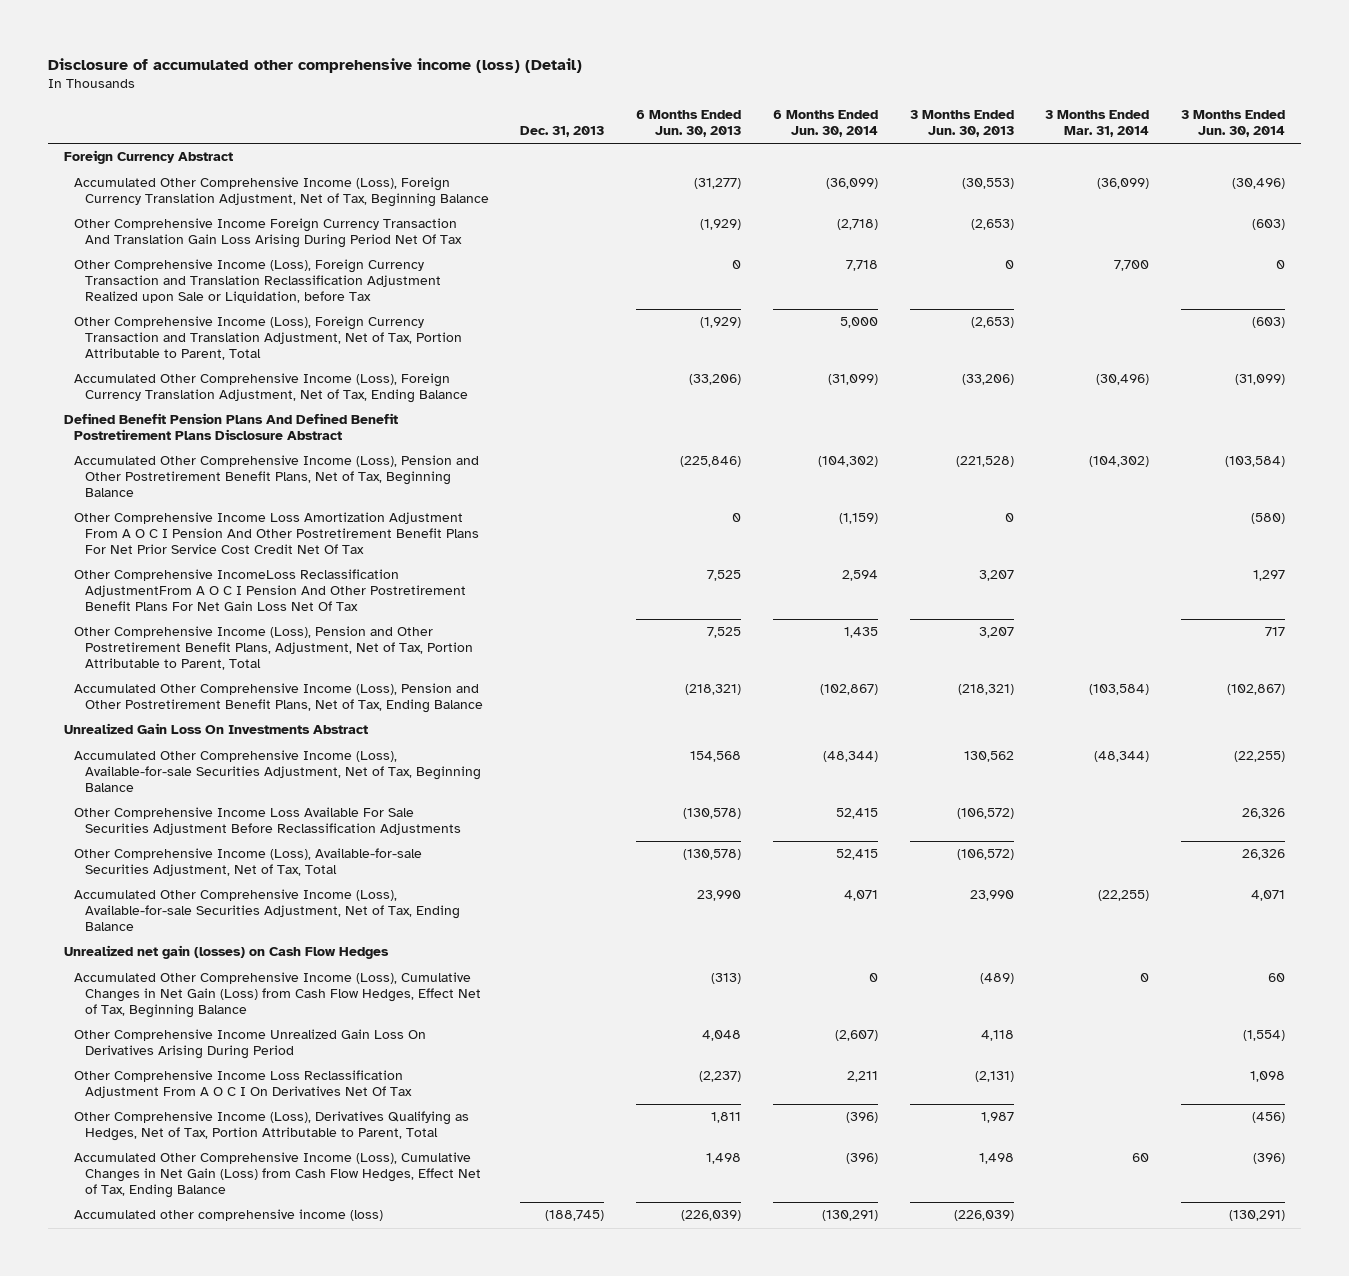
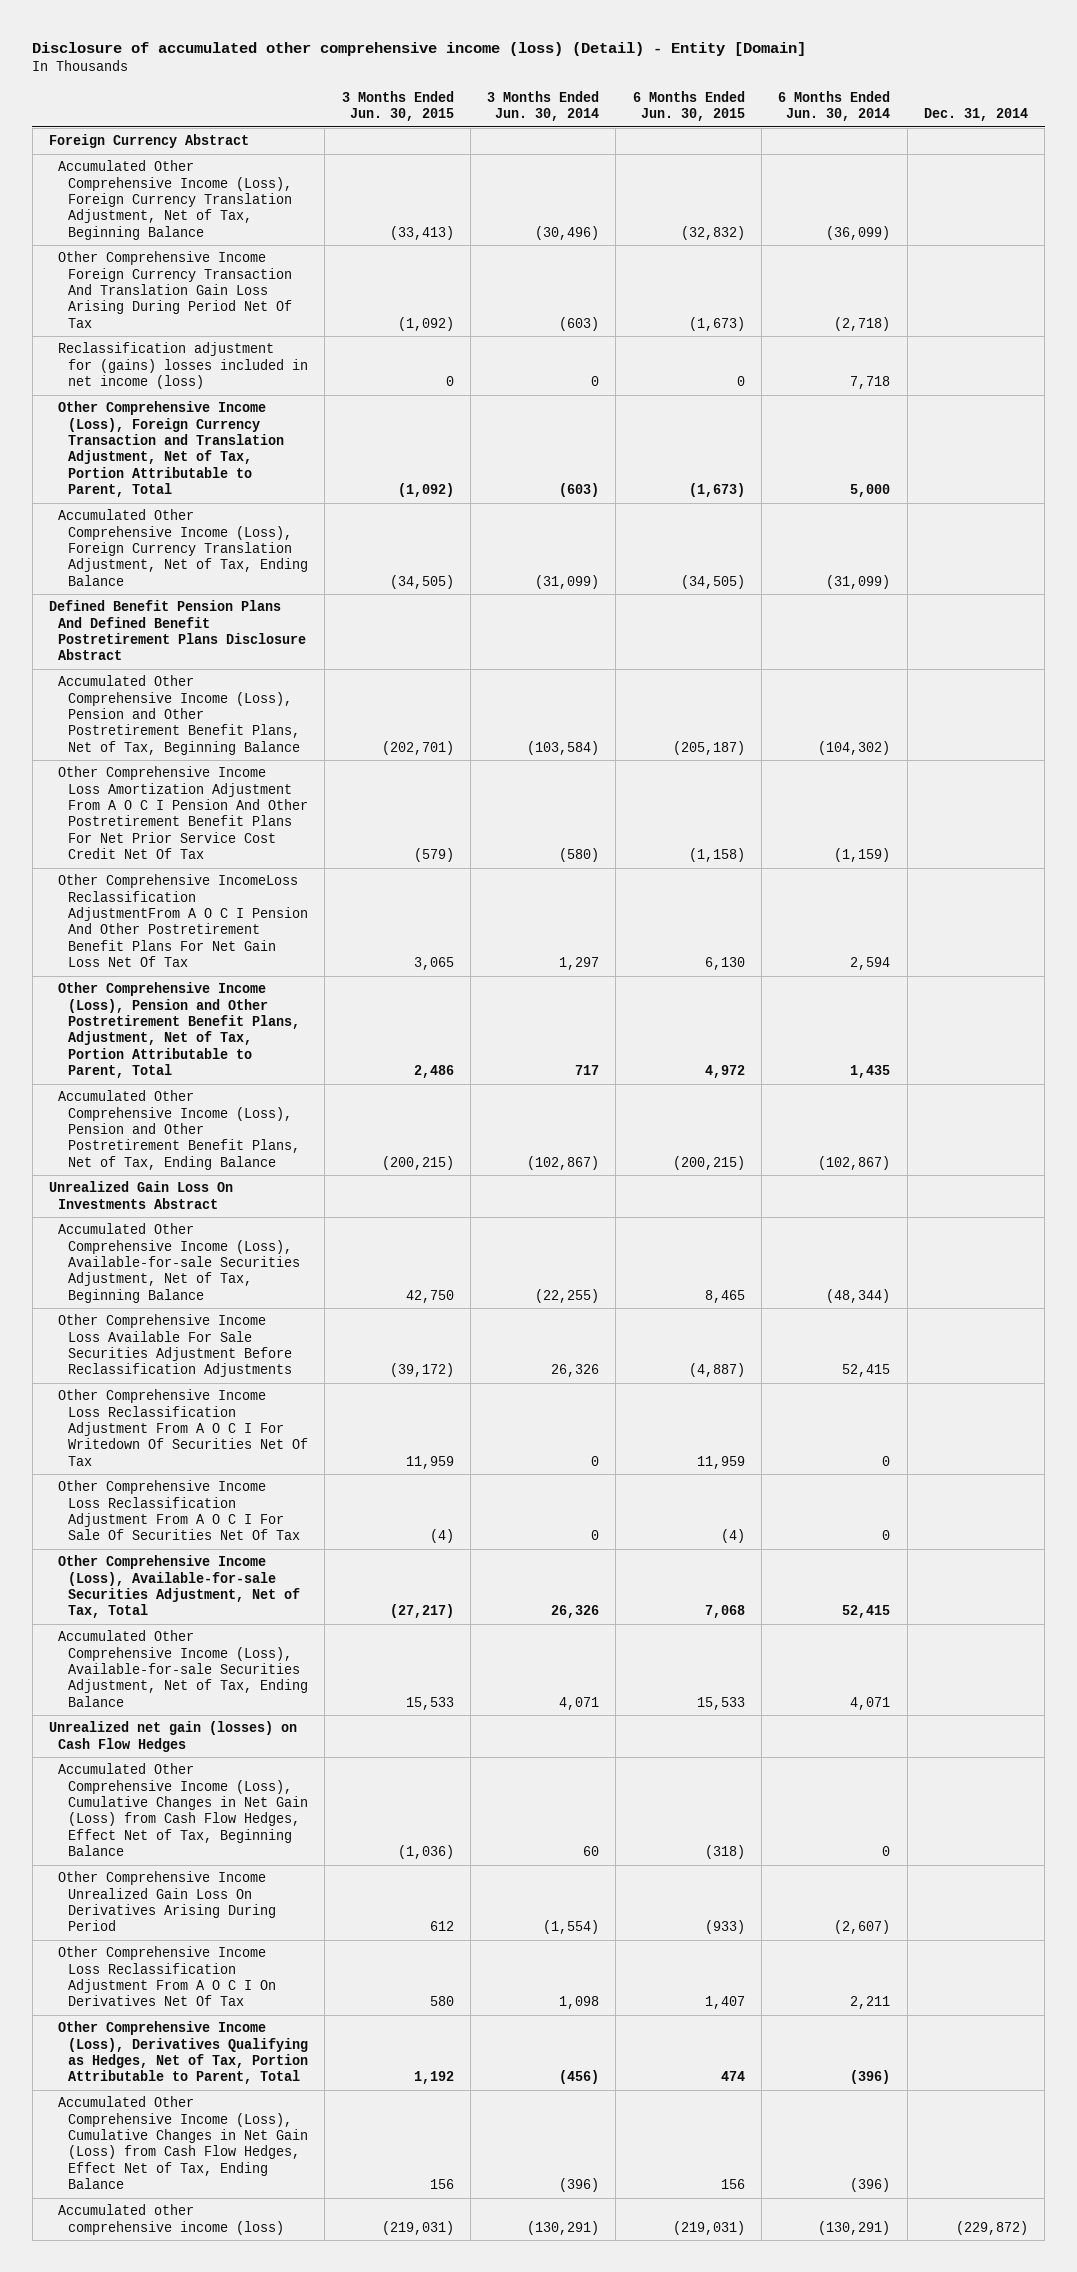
[48,57,583,73] Disclosure of accumulated other comprehensive income (loss) (Detail) -> [32,41,807,56] Disclosure of accumulated other comprehensive income (loss) (Detail) - Entity [Domain]
[520,126,605,138] Dec. 31, 2013 -> none
[636,110,742,138] 6 Months Ended Jun. 30, 2013 -> none
[909,110,1014,138] 3 Months Ended Jun. 30, 2013 -> none
[1045,110,1150,138] 3 Months Ended Mar. 31, 2014 -> none
none -> [341,90,454,121] 3 Months Ended Jun. 30, 2015
none -> [632,90,745,121] 6 Months Ended Jun. 30, 2015
none -> [923,107,1028,121] Dec. 31, 2014
[74,259,441,304] Other Comprehensive Income (Loss), Foreign Currency Transaction and Translation Reclassification Adjustment Realized upon Sale or Liquidation, before Tax -> [58,342,308,390] Reclassification adjustment for (gains) losses included in net income (loss)
none -> [58,1389,308,1466] Other Comprehensive Income Loss Reclassification Adjustment From A O C I For Writedown Of Securities Net Of Tax
none -> [58,1480,300,1541] Other Comprehensive Income Loss Reclassification Adjustment From A O C I For Sale Of Securities Net Of Tax

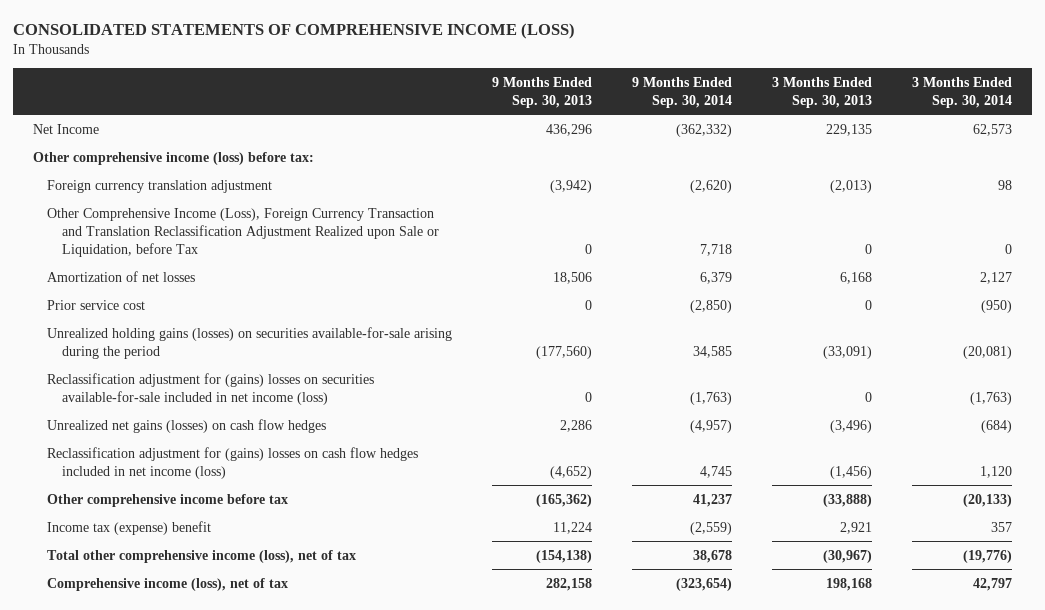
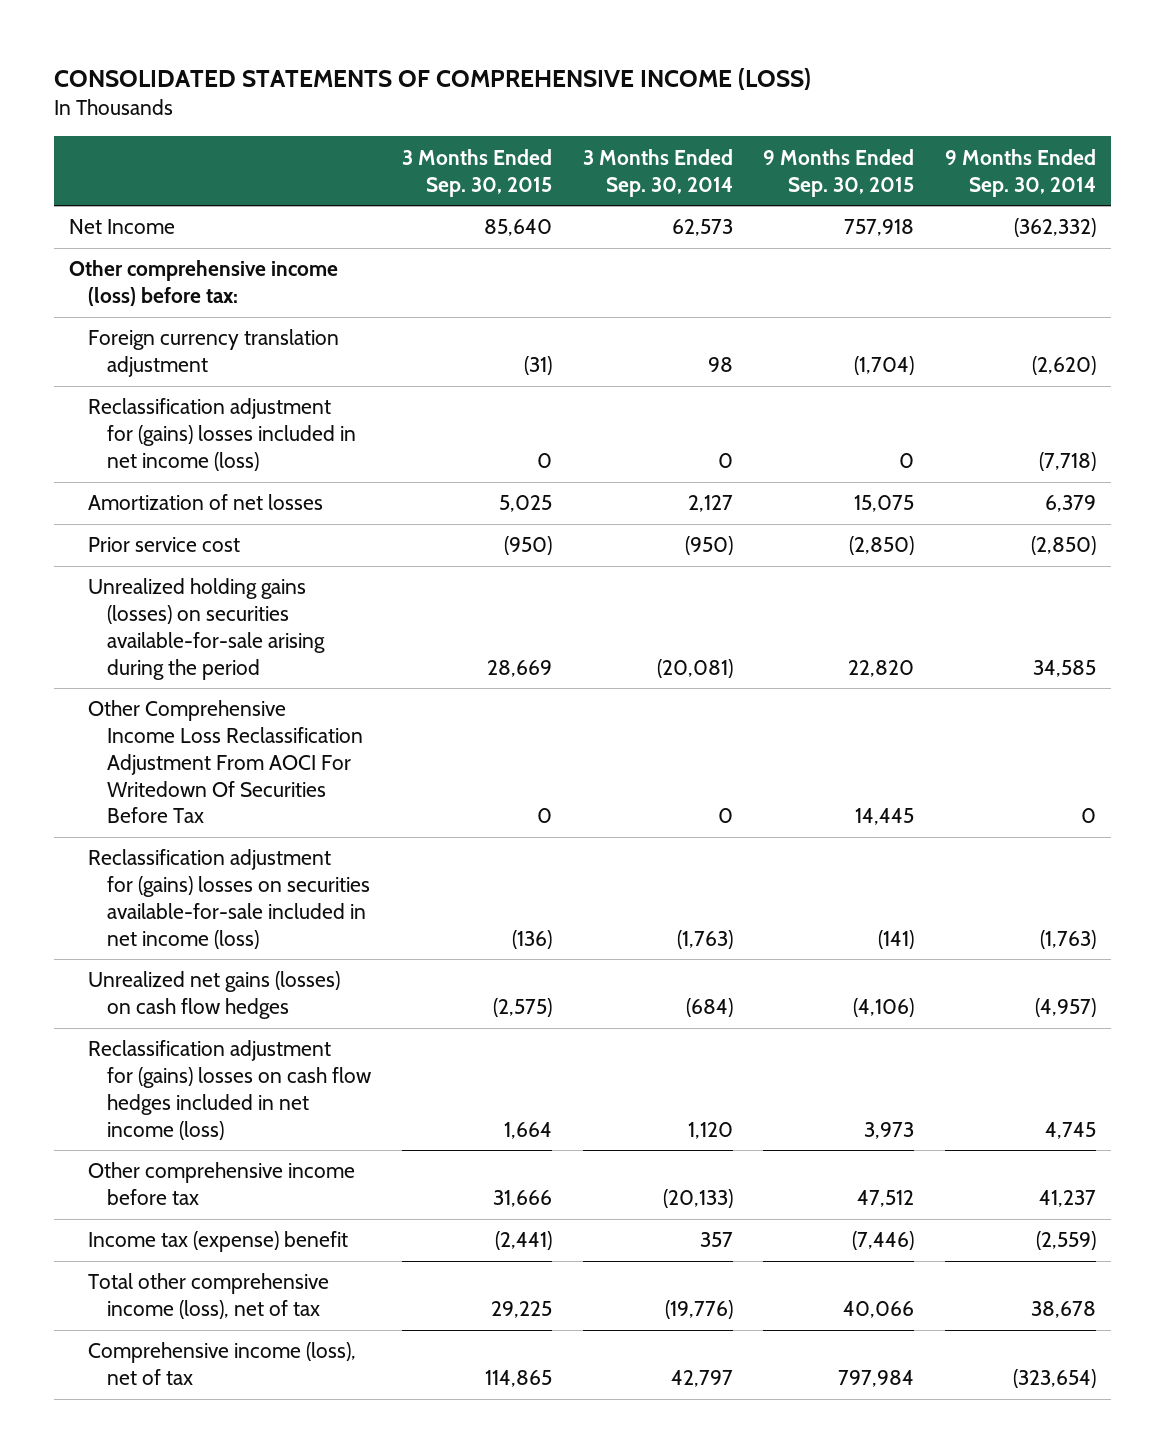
[492,76,593,109] 9 Months Ended Sep. 30, 2013 -> none
[772,76,873,109] 3 Months Ended Sep. 30, 2013 -> none
none -> [402,148,553,197] 3 Months Ended Sep. 30, 2015
none -> [763,148,915,197] 9 Months Ended Sep. 30, 2015
[47,207,439,257] Other Comprehensive Income (Loss), Foreign Currency Transaction and Translation Reclassification Adjustment Realized upon Sale or Liquidation, before Tax -> none
none -> [88,398,357,471] Reclassification adjustment for (gains) losses included in net income (loss)
none -> [88,700,364,824] Other Comprehensive Income Loss Reclassification Adjustment From AOCI For Writedown Of Securities Before Tax

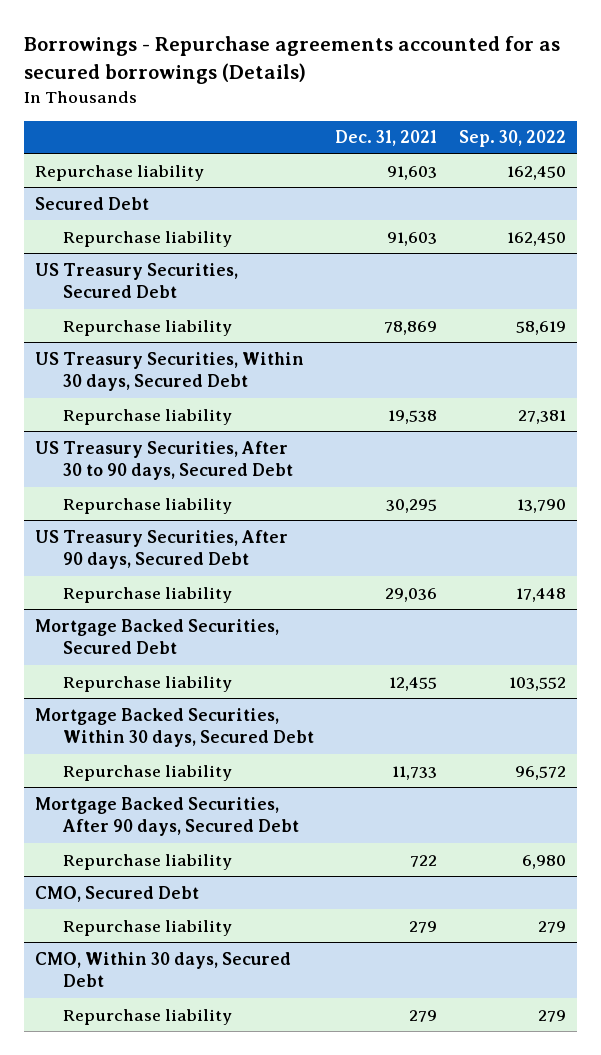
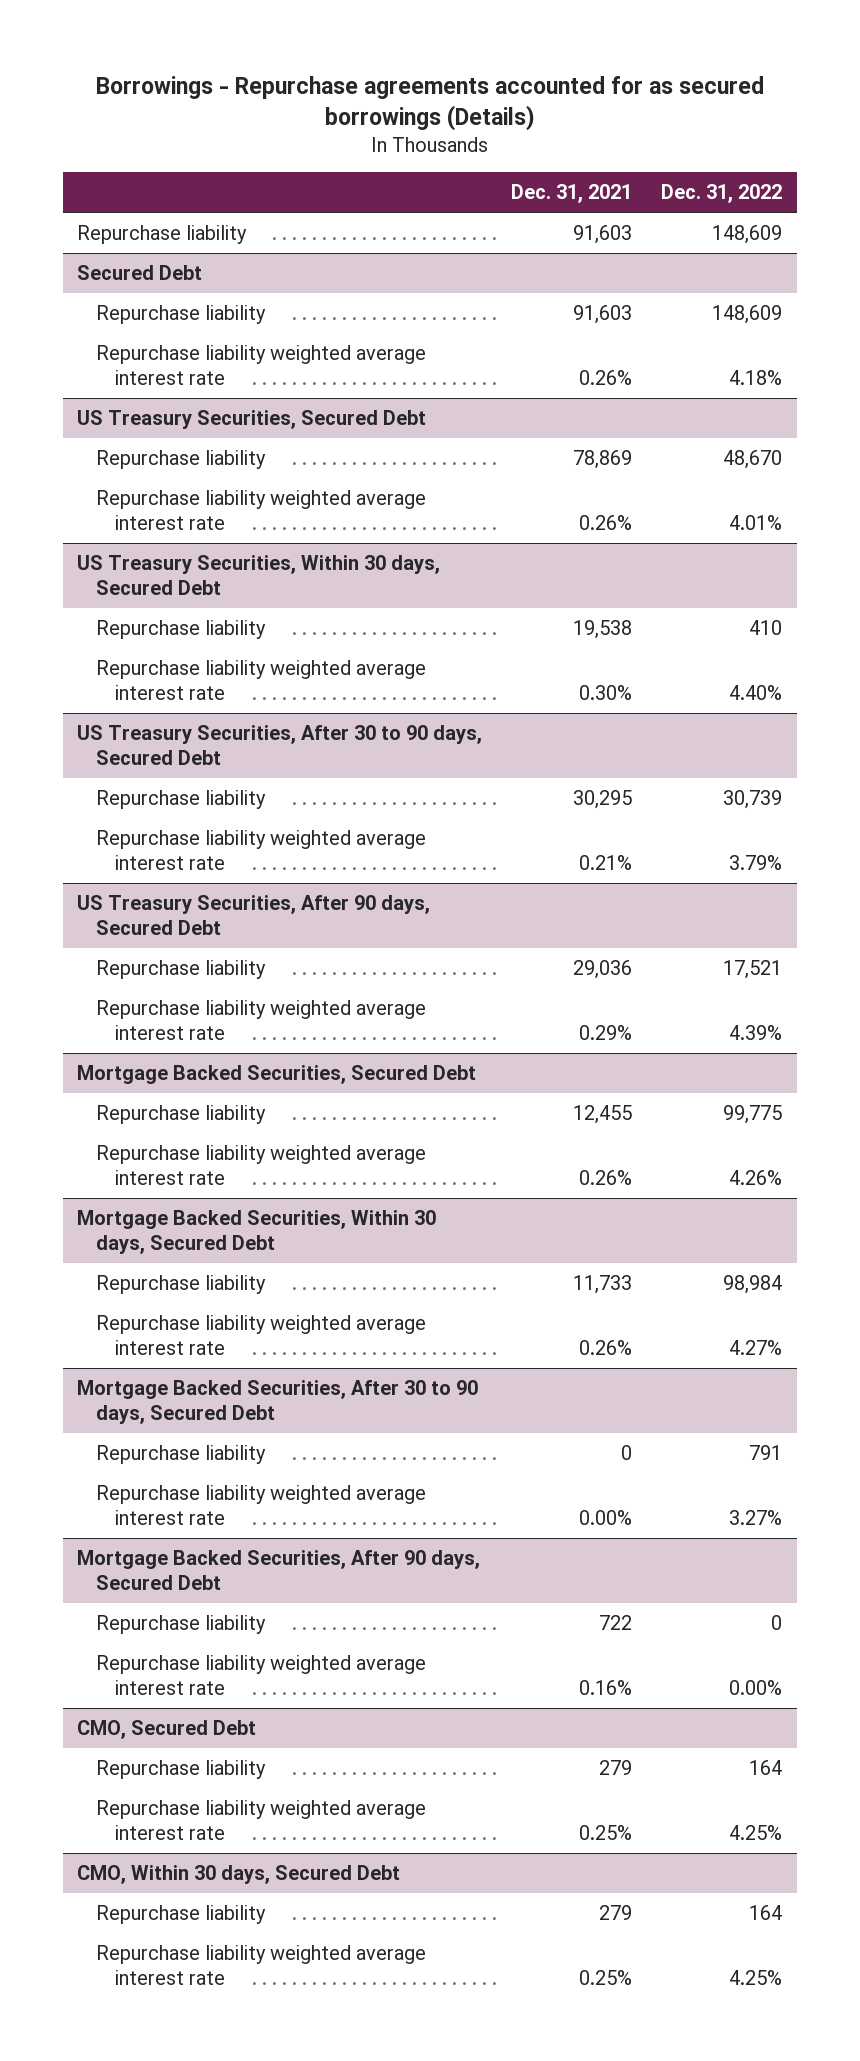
[459,130,567,148] Sep. 30, 2022 -> none
none -> [661,184,783,204] Dec. 31, 2022
none -> [96,345,427,386] Repurchase liability weighted average interest rate
none -> [96,490,427,531] Repurchase liability weighted average interest rate
none -> [96,660,427,701] Repurchase liability weighted average interest rate
none -> [96,830,427,871] Repurchase liability weighted average interest rate
none -> [96,1000,427,1041] Repurchase liability weighted average interest rate
none -> [96,1145,427,1186] Repurchase liability weighted average interest rate
none -> [96,1315,427,1356] Repurchase liability weighted average interest rate
none -> [77,1380,479,1425] Mortgage Backed Securities, After 30 to 90 days, Secured Debt
none -> [96,1445,267,1465] Repurchase liability
none -> [96,1485,427,1526] Repurchase liability weighted average interest rate
none -> [96,1655,427,1696] Repurchase liability weighted average interest rate
none -> [96,1800,427,1841] Repurchase liability weighted average interest rate
none -> [96,1945,427,1986] Repurchase liability weighted average interest rate

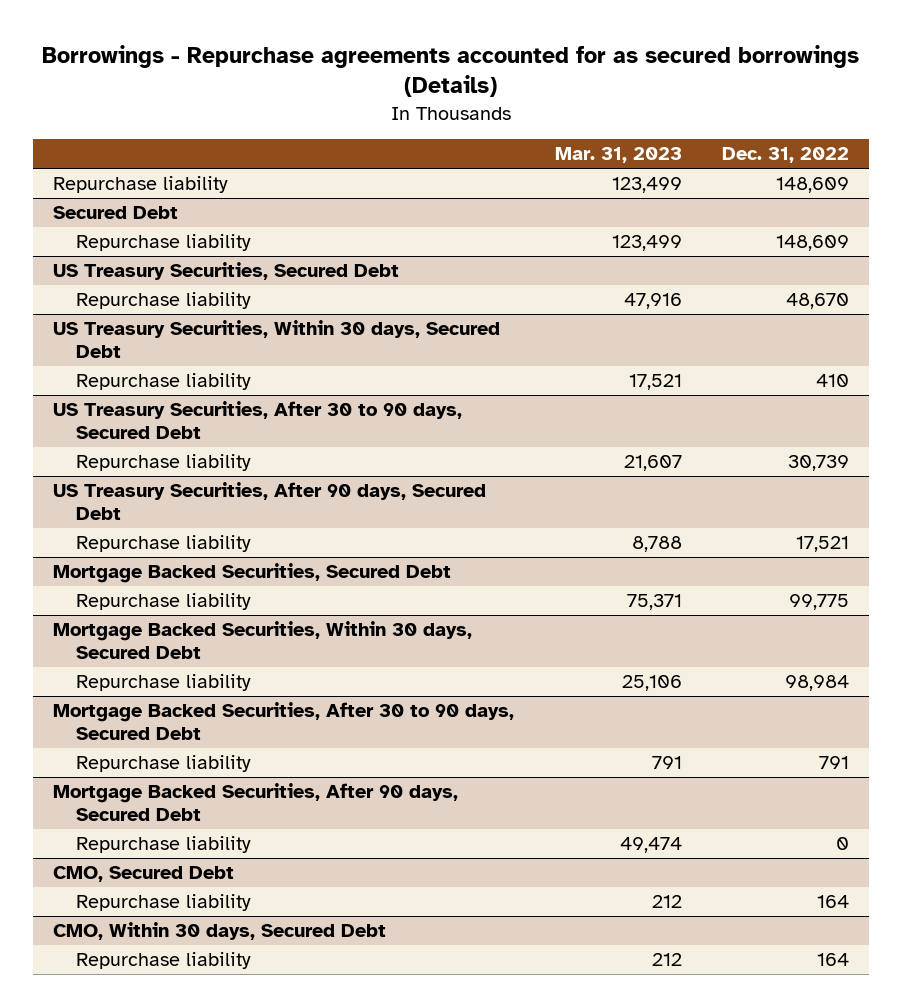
[511,184,633,204] Dec. 31, 2021 -> none
none -> [554,147,682,164] Mar. 31, 2023
[96,345,427,386] Repurchase liability weighted average interest rate -> none
[96,490,427,531] Repurchase liability weighted average interest rate -> none
[96,660,427,701] Repurchase liability weighted average interest rate -> none
[96,830,427,871] Repurchase liability weighted average interest rate -> none
[96,1000,427,1041] Repurchase liability weighted average interest rate -> none
[96,1145,427,1186] Repurchase liability weighted average interest rate -> none
[96,1315,427,1356] Repurchase liability weighted average interest rate -> none
[96,1485,427,1526] Repurchase liability weighted average interest rate -> none
[96,1655,427,1696] Repurchase liability weighted average interest rate -> none
[96,1800,427,1841] Repurchase liability weighted average interest rate -> none
[96,1945,427,1986] Repurchase liability weighted average interest rate -> none

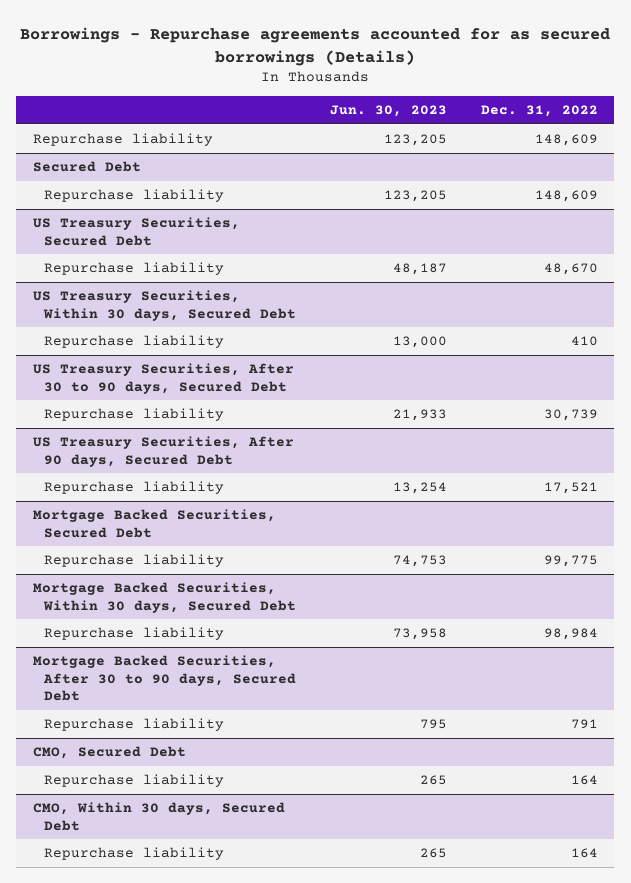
[554,147,682,164] Mar. 31, 2023 -> none
none -> [329,105,447,118] Jun. 30, 2023
[53,783,459,822] Mortgage Backed Securities, After 90 days, Secured Debt -> none
[75,836,251,854] Repurchase liability -> none

